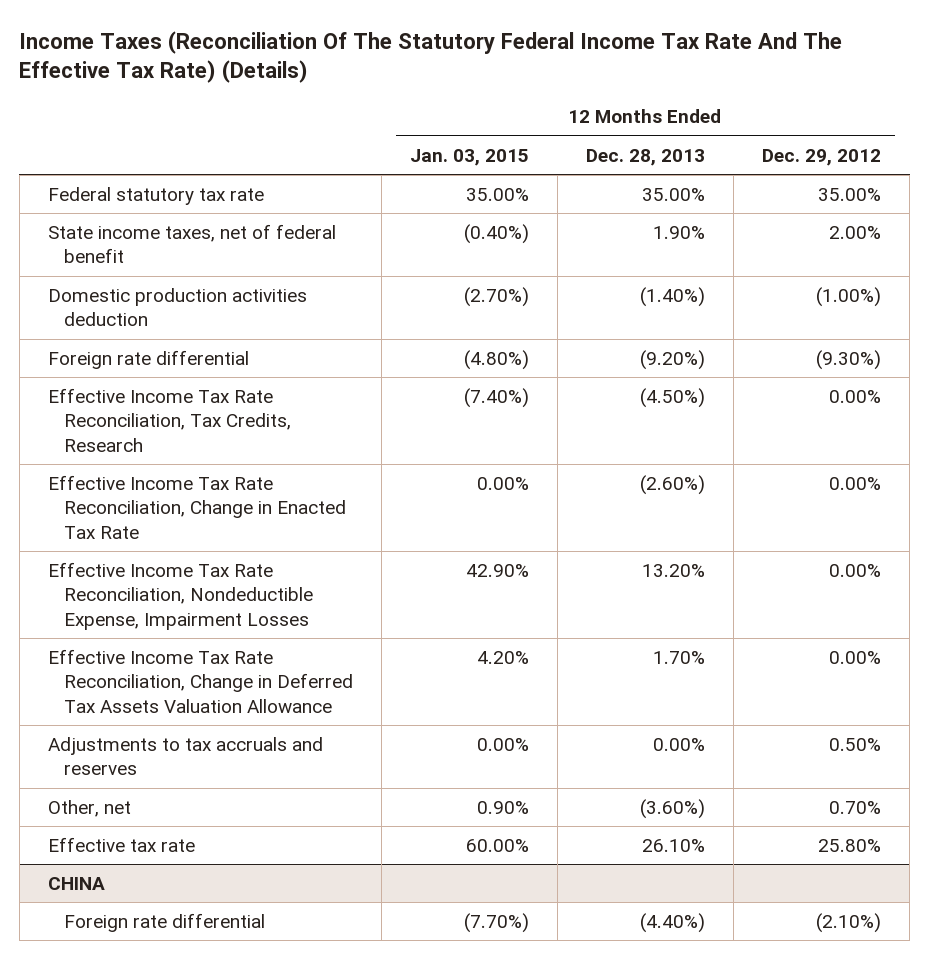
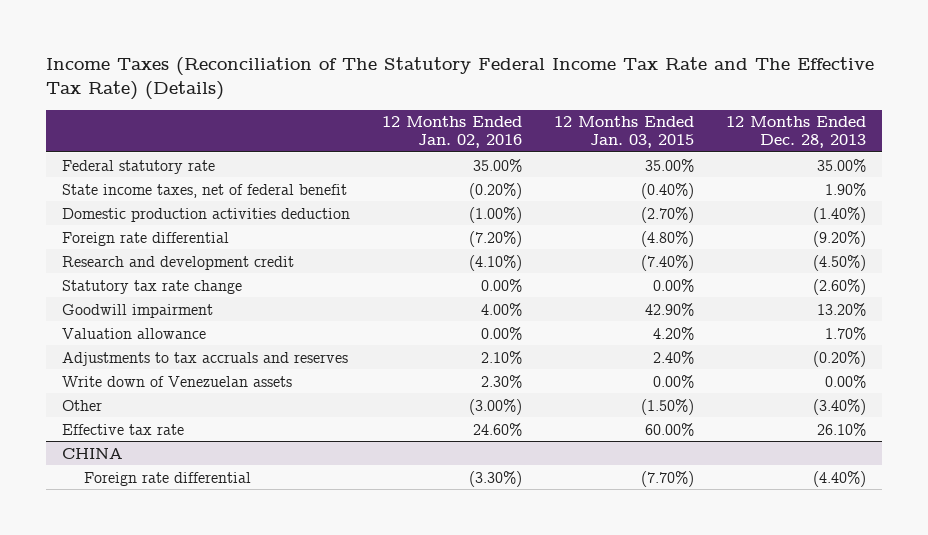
[19,30,843,84] Income Taxes (Reconciliation Of The Statutory Federal Income Tax Rate And The Effective Tax Rate) (Details) -> [46,57,875,101] Income Taxes (Reconciliation of The Statutory Federal Income Tax Rate and The Effective Tax Rate) (Details)
[762,148,882,166] Dec. 29, 2012 -> none
none -> [382,116,523,149] 12 Months Ended Jan. 02, 2016
[47,186,264,205] Federal statutory tax rate -> [62,159,216,174] Federal statutory rate
[47,387,291,452] Effective Income Tax Rate Reconciliation, Tax Credits, Research -> [62,255,295,270] Research and development credit
[47,474,346,539] Effective Income Tax Rate Reconciliation, Change in Enacted Tax Rate -> [62,279,243,294] Statutory tax rate change
[47,561,313,630] Effective Income Tax Rate Reconciliation, Nondeductible Expense, Impairment Losses -> [62,303,214,318] Goodwill impairment
[47,648,353,713] Effective Income Tax Rate Reconciliation, Change in Deferred Tax Assets Valuation Allowance -> [62,327,207,339] Valuation allowance
[476,737,529,751] 0.00% -> [653,350,695,364] 2.40%
[652,737,705,751] 0.00% -> [812,350,866,367] (0.20%)
none -> [62,375,293,387] Write down of Venezuelan assets
[47,799,131,817] Other, net -> [62,399,103,411] Other
[476,800,529,814] 0.90% -> [641,398,695,415] (1.50%)
[639,798,705,819] (3.60%) -> [812,398,866,415] (3.40%)

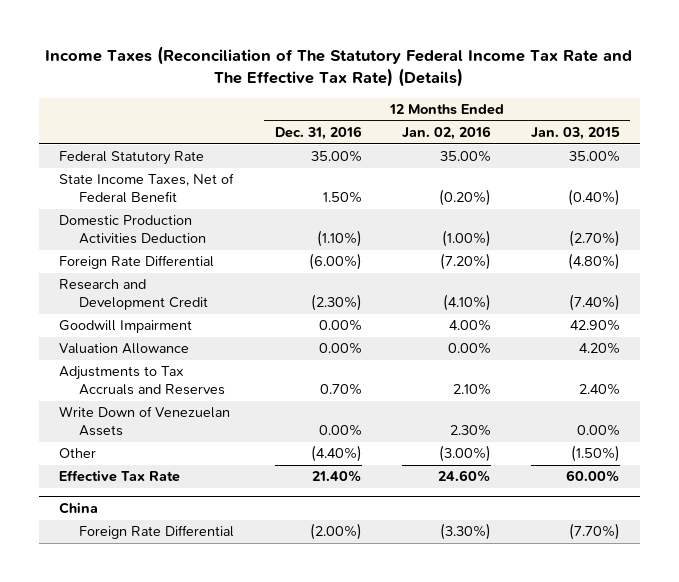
[725,116,866,149] 12 Months Ended Dec. 28, 2013 -> none
none -> [274,126,362,141] Dec. 31, 2016
[62,279,243,294] Statutory tax rate change -> none
[62,159,216,174] Federal statutory rate -> [58,151,204,166] Federal Statutory Rate
[62,183,348,198] State income taxes, net of federal benefit -> [58,173,234,203] State Income Taxes, Net of Federal Benefit
[62,207,351,222] Domestic production activities deduction -> [58,215,207,244] Domestic Production Activities Deduction
[62,231,230,246] Foreign rate differential -> [58,255,214,270] Foreign Rate Differential
[62,255,295,270] Research and development credit -> [58,279,209,310] Research and Development Credit
[62,303,214,318] Goodwill impairment -> [58,320,192,334] Goodwill Impairment
[62,327,207,339] Valuation allowance -> [58,343,189,355] Valuation Allowance
[62,351,349,366] Adjustments to tax accruals and reserves -> [58,366,226,395] Adjustments to Tax Accruals and Reserves
[62,375,293,387] Write down of Venezuelan assets -> [58,406,230,436] Write Down of Venezuelan Assets
[62,423,185,435] Effective tax rate -> [58,470,180,483] Effective Tax Rate
[62,447,124,459] CHINA -> [58,502,98,515] China
[84,471,252,486] Foreign rate differential -> [79,525,235,540] Foreign Rate Differential

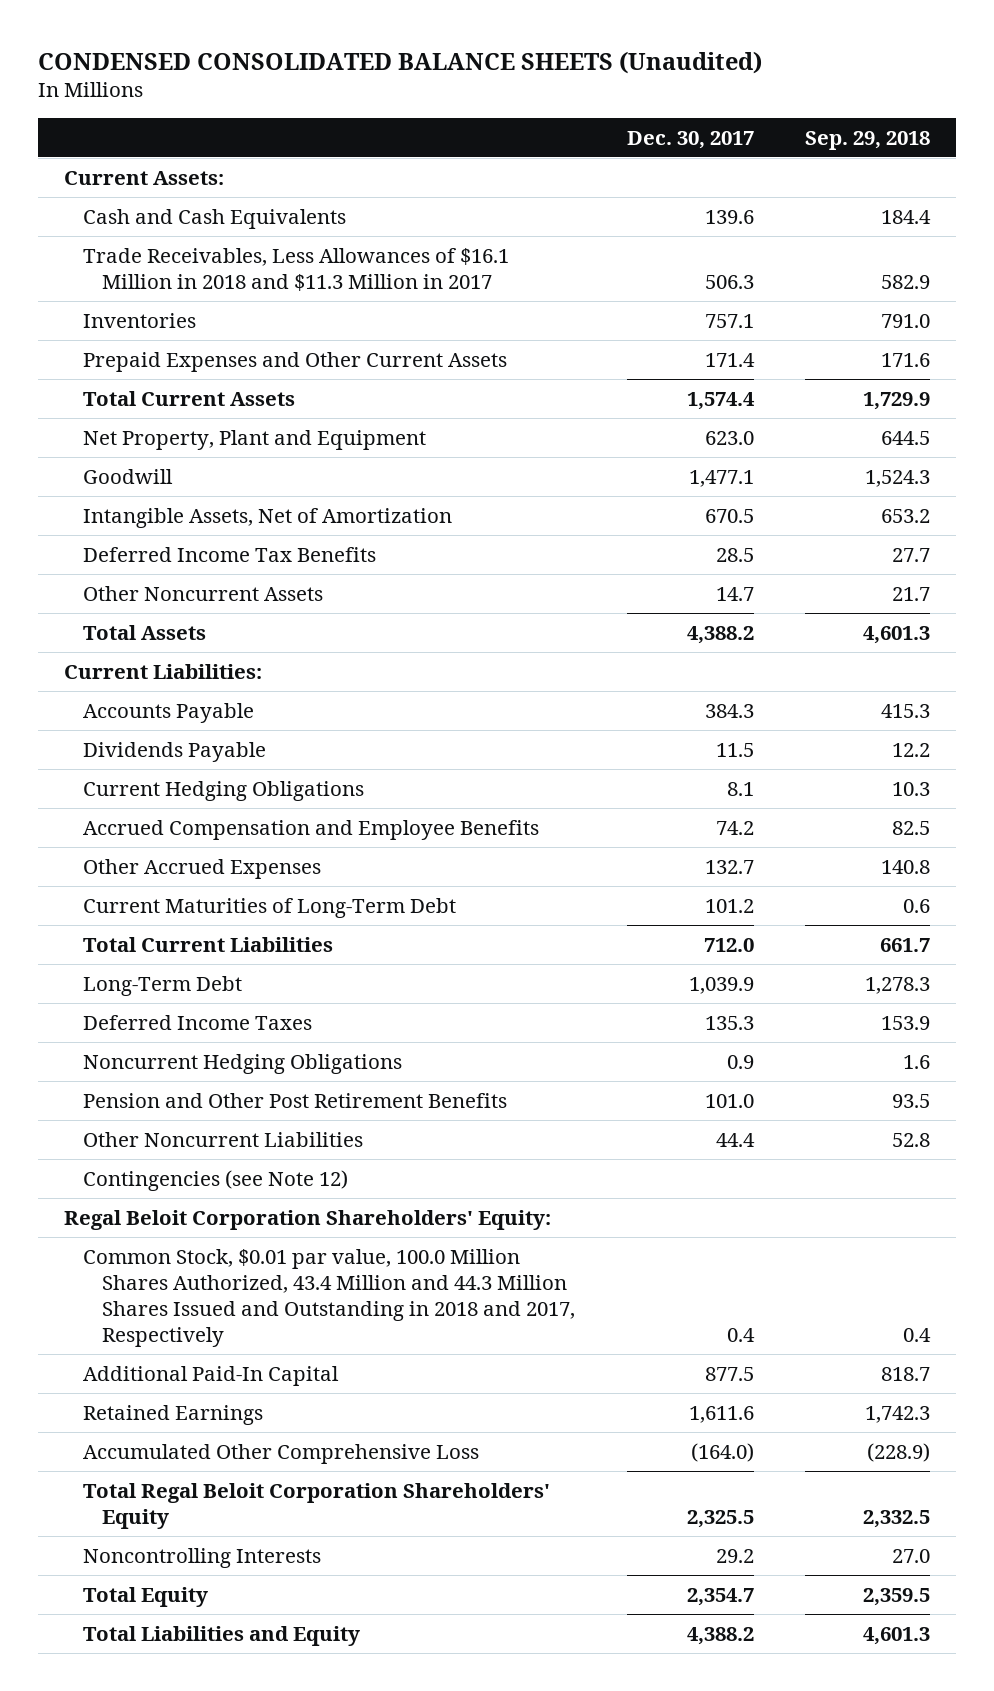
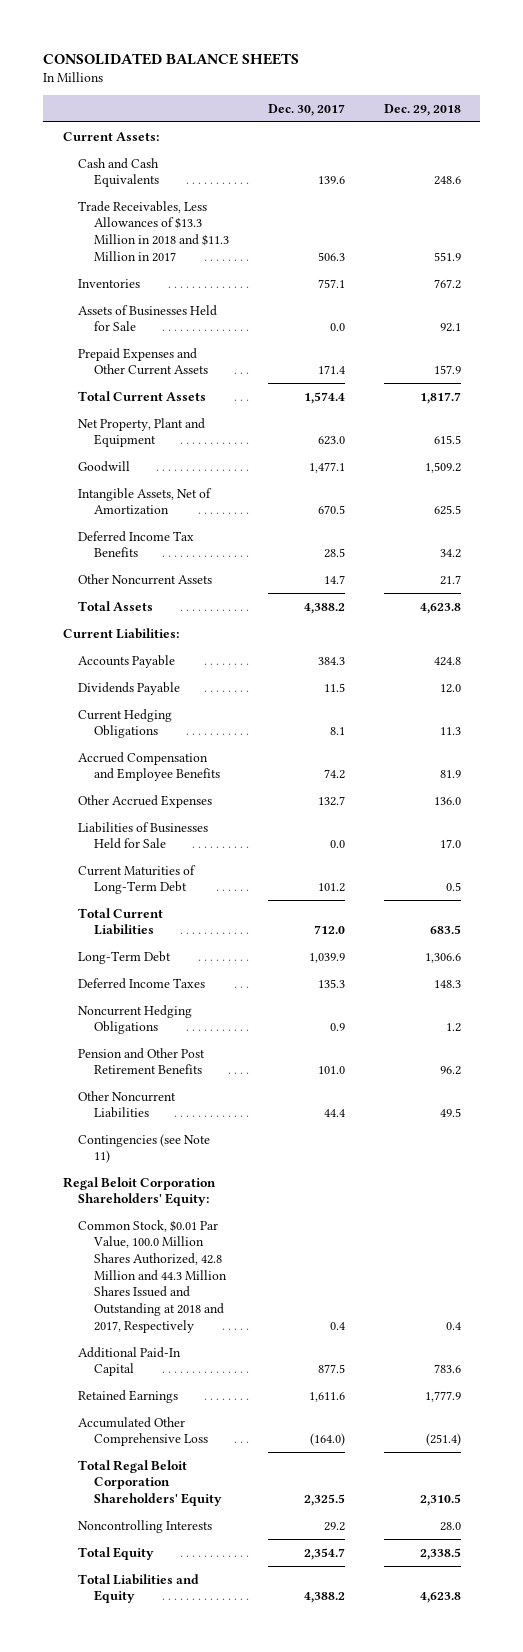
[37,50,762,74] CONDENSED CONSOLIDATED BALANCE SHEETS (Unaudited) -> [43,52,300,65] CONSOLIDATED BALANCE SHEETS
[805,130,931,150] Sep. 29, 2018 -> none
none -> [383,103,461,116] Dec. 29, 2018
[82,247,509,291] Trade Receivables, Less Allowances of $16.1 Million in 2018 and $11.3 Million in 2017 -> [78,200,230,262] Trade Receivables, Less Allowances of $13.3 Million in 2018 and $11.3 Million in 2017
none -> [78,304,218,332] Assets of Businesses Held for Sale
none -> [78,821,209,850] Liabilities of Businesses Held for Sale
[82,1169,348,1191] Contingencies (see Note 12) -> [78,1133,211,1164] Contingencies (see Note 11)
[82,1248,575,1348] Common Stock, $0.01 par value, 100.0 Million Shares Authorized, 43.4 Million and 44.3 Million Shares Issued and Outstanding in 2018 and 2017, Respectively -> [78,1219,228,1333] Common Stock, $0.01 Par Value, 100.0 Million Shares Authorized, 42.8 Million and 44.3 Million Shares Issued and Outstanding at 2018 and 2017, Respectively

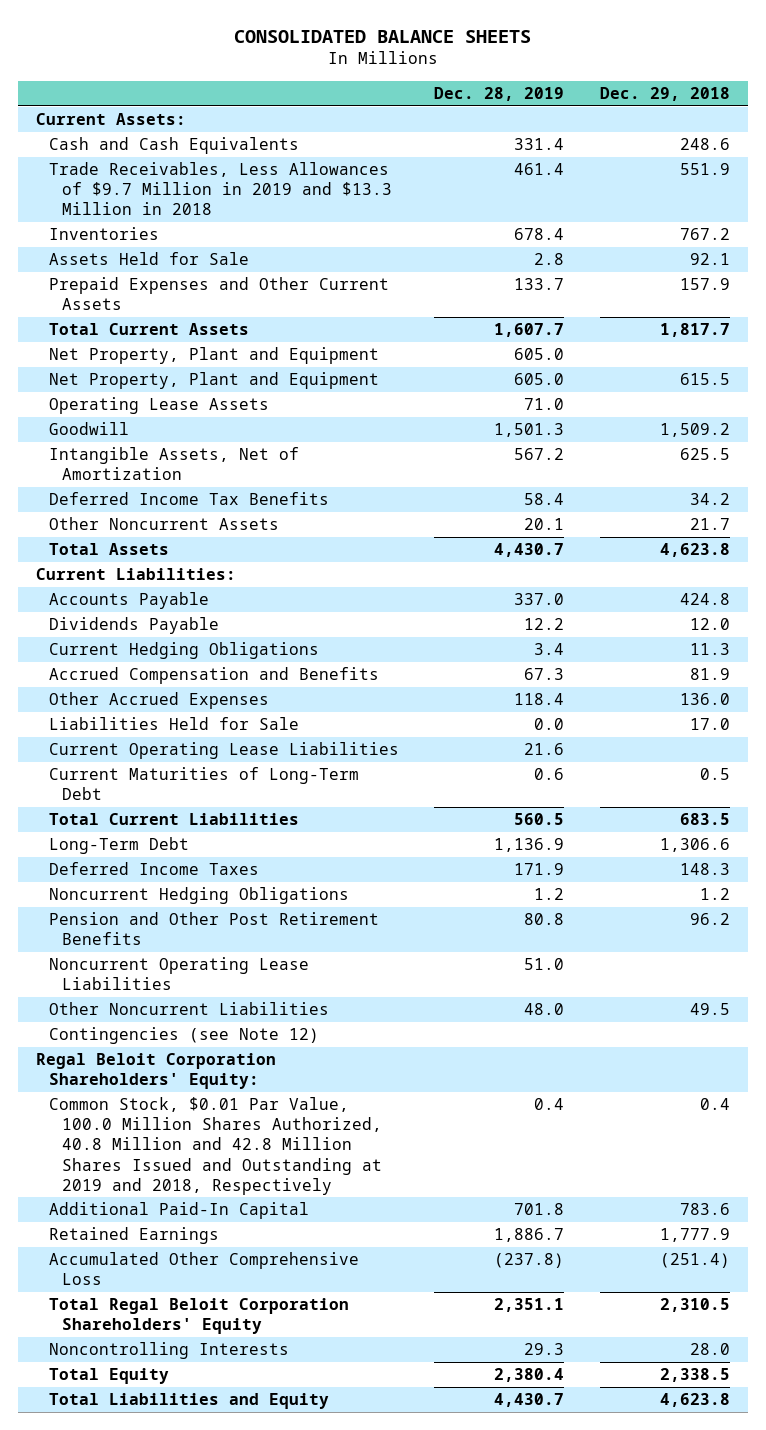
[268,103,346,116] Dec. 30, 2017 -> none
none -> [434,87,565,102] Dec. 28, 2019
[78,200,230,262] Trade Receivables, Less Allowances of $13.3 Million in 2018 and $11.3 Million in 2017 -> [48,162,392,216] Trade Receivables, Less Allowances of $9.7 Million in 2019 and $13.3 Million in 2018
[78,304,218,332] Assets of Businesses Held for Sale -> [48,252,249,266] Assets Held for Sale
none -> [48,347,379,365] Net Property, Plant and Equipment
none -> [48,397,269,415] Operating Lease Assets
[78,751,221,782] Accrued Compensation and Employee Benefits -> [48,667,379,685] Accrued Compensation and Benefits
[78,821,209,850] Liabilities of Businesses Held for Sale -> [48,717,299,731] Liabilities Held for Sale
none -> [48,742,399,760] Current Operating Lease Liabilities
none -> [48,957,309,991] Noncurrent Operating Lease Liabilities
[78,1133,211,1164] Contingencies (see Note 11) -> [48,1027,319,1045] Contingencies (see Note 12)
[78,1219,228,1333] Common Stock, $0.01 Par Value, 100.0 Million Shares Authorized, 42.8 Million and 44.3 Million Shares Issued and Outstanding at 2018 and 2017, Respectively -> [48,1097,382,1195] Common Stock, $0.01 Par Value, 100.0 Million Shares Authorized, 40.8 Million and 42.8 Million Shares Issued and Outstanding at 2019 and 2018, Respectively

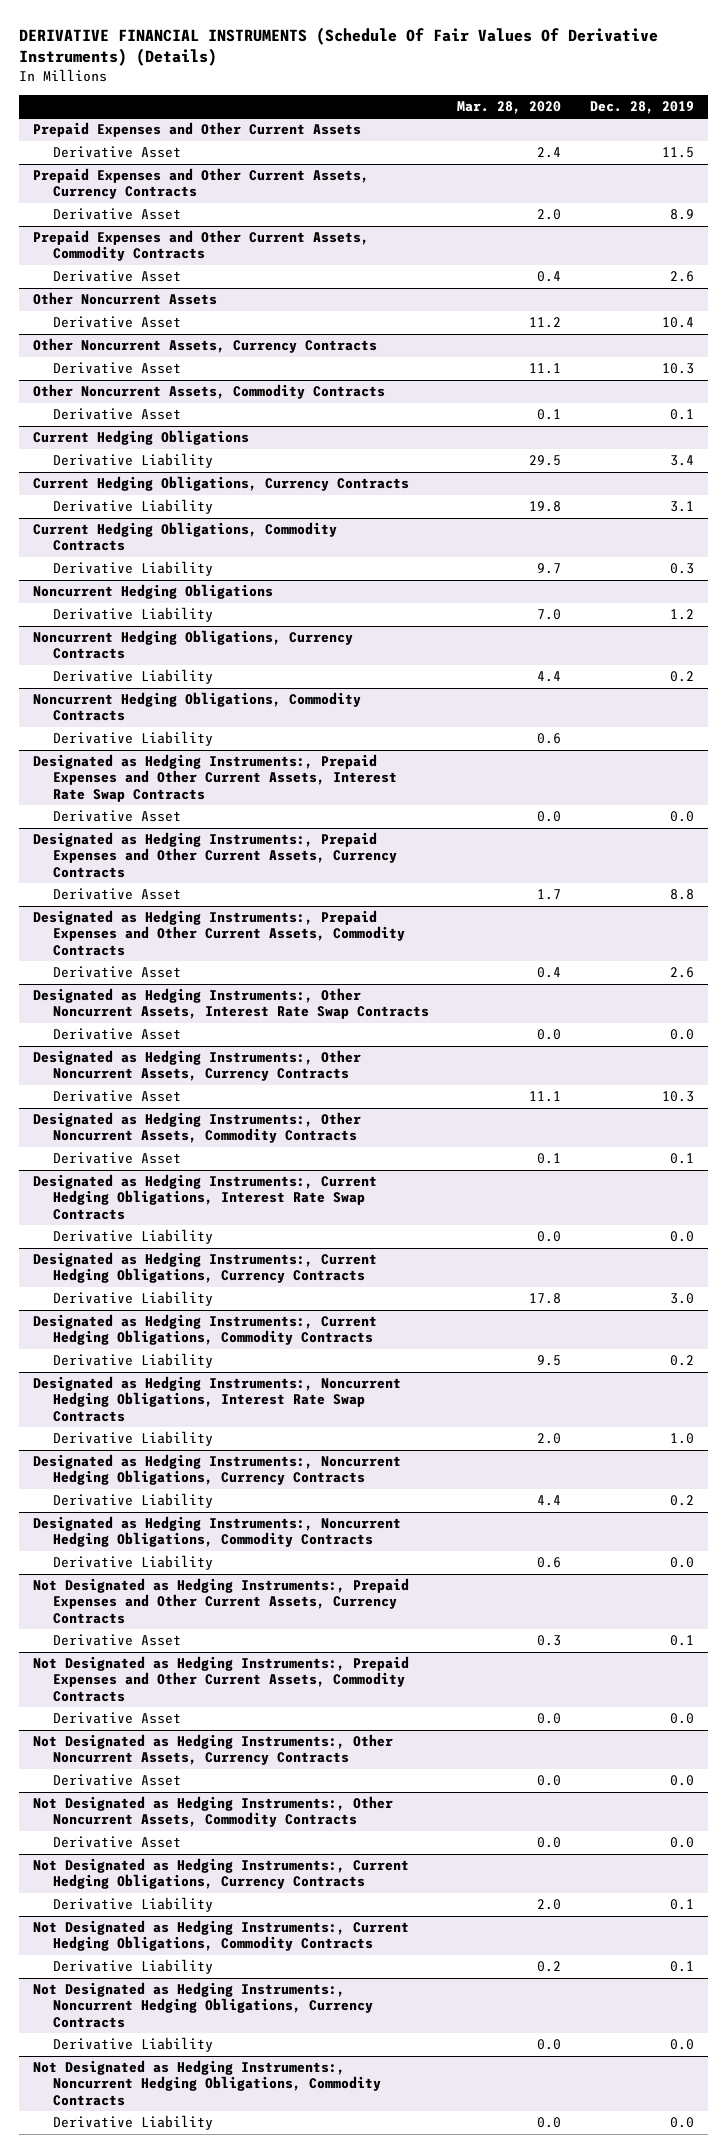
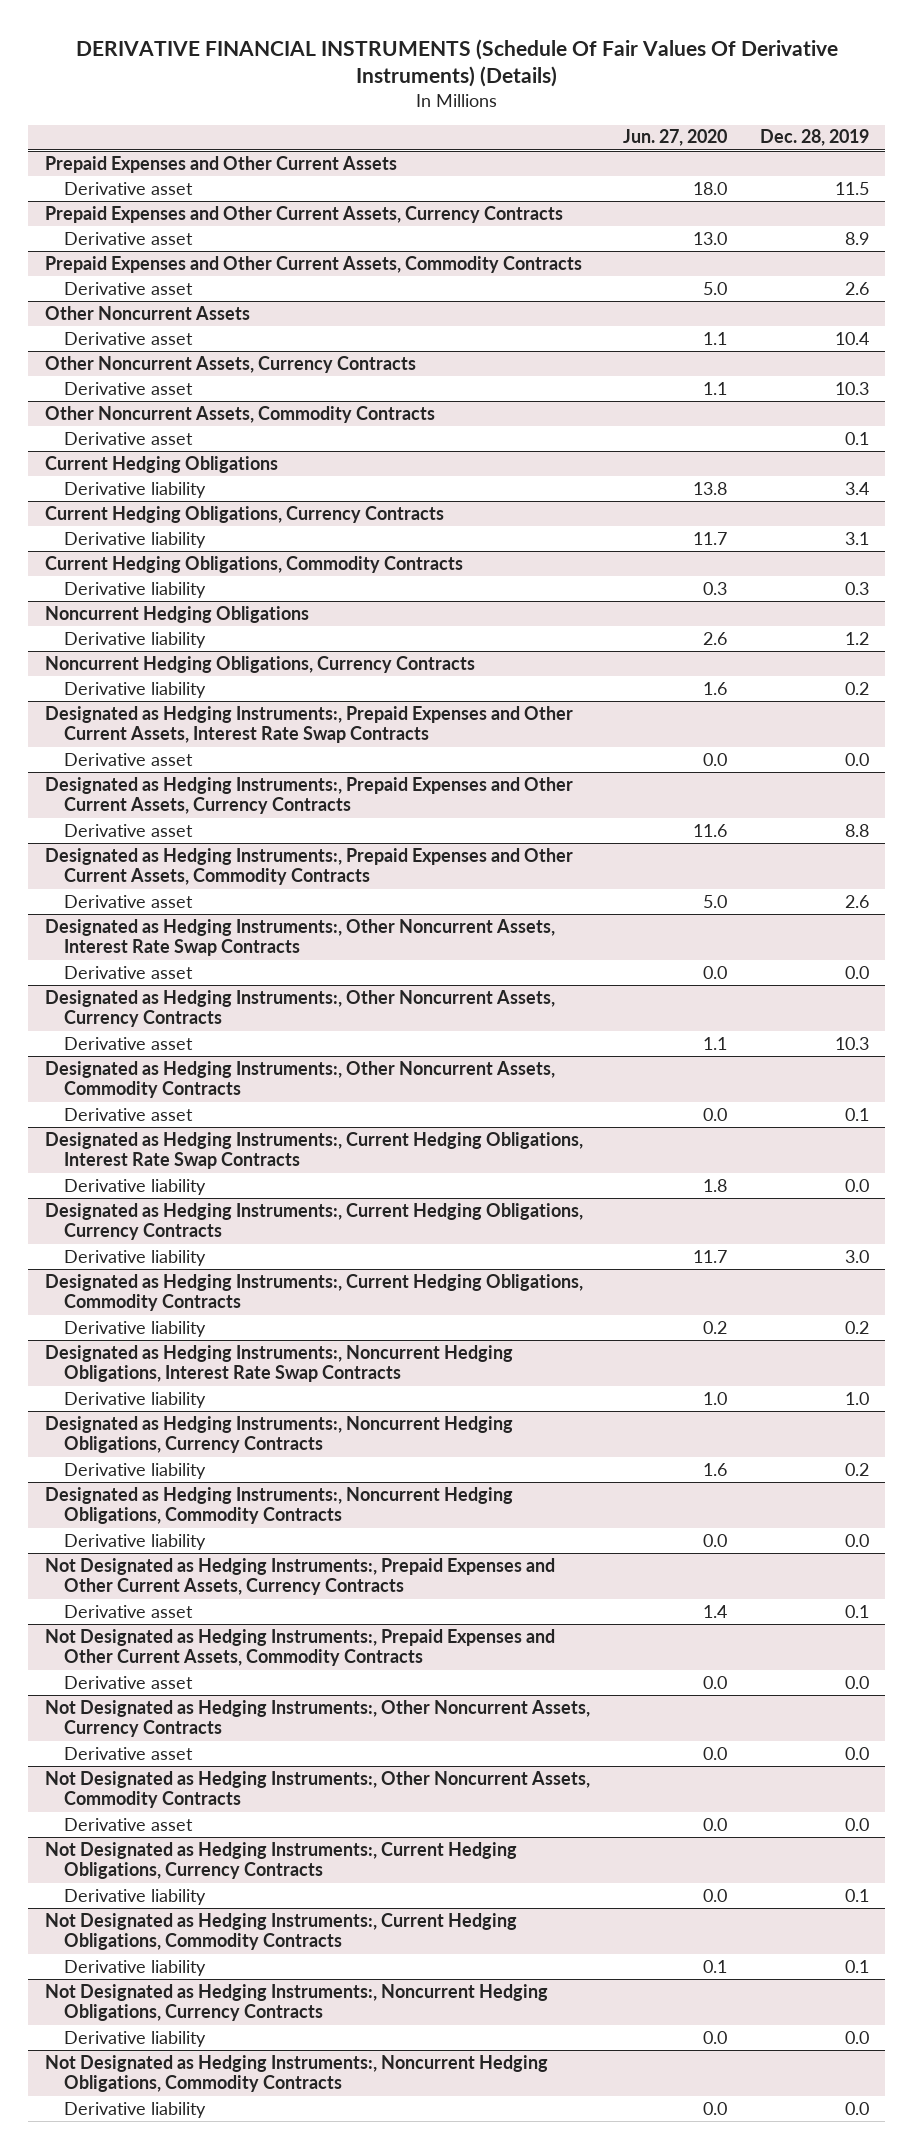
[457,100,562,114] Mar. 28, 2020 -> none
none -> [622,129,727,147] Jun. 27, 2020
[53,146,182,159] Derivative Asset -> [63,181,193,195] Derivative asset
[53,208,182,221] Derivative Asset -> [63,231,193,245] Derivative asset
[53,270,182,283] Derivative Asset -> [63,281,193,295] Derivative asset
[53,316,182,329] Derivative Asset -> [63,331,193,345] Derivative asset
[53,362,182,375] Derivative Asset -> [63,381,193,395] Derivative asset
[53,408,182,421] Derivative Asset -> [63,431,193,445] Derivative asset
[53,453,214,469] Derivative Liability -> [63,481,206,498] Derivative liability
[53,499,214,515] Derivative Liability -> [63,531,206,548] Derivative liability
[53,561,214,577] Derivative Liability -> [63,581,206,598] Derivative liability
[53,607,214,623] Derivative Liability -> [63,631,206,648] Derivative liability
[33,692,362,722] Noncurrent Hedging Obligations, Commodity Contracts -> none
[53,731,214,747] Derivative Liability -> none
[53,669,214,685] Derivative Liability -> [63,681,206,698] Derivative liability
[53,810,182,823] Derivative Asset -> [63,752,193,766] Derivative asset
[53,888,182,901] Derivative Asset -> [63,823,193,837] Derivative asset
[53,966,182,979] Derivative Asset -> [63,894,193,908] Derivative asset
[53,1028,182,1041] Derivative Asset -> [63,965,193,979] Derivative asset
[53,1090,182,1103] Derivative Asset -> [63,1036,193,1050] Derivative asset
[53,1152,182,1165] Derivative Asset -> [63,1107,193,1121] Derivative asset
[53,1229,214,1245] Derivative Liability -> [63,1178,206,1195] Derivative liability
[53,1291,214,1307] Derivative Liability -> [63,1249,206,1266] Derivative liability
[53,1353,214,1369] Derivative Liability -> [63,1320,206,1337] Derivative liability
[53,1431,214,1447] Derivative Liability -> [63,1391,206,1408] Derivative liability
[53,1493,214,1509] Derivative Liability -> [63,1462,206,1479] Derivative liability
[53,1555,214,1571] Derivative Liability -> [63,1533,206,1550] Derivative liability
[53,1634,182,1647] Derivative Asset -> [63,1604,193,1618] Derivative asset
[53,1712,182,1725] Derivative Asset -> [63,1675,193,1689] Derivative asset
[53,1774,182,1787] Derivative Asset -> [63,1746,193,1760] Derivative asset
[53,1836,182,1849] Derivative Asset -> [63,1817,193,1831] Derivative asset
[53,1897,214,1913] Derivative Liability -> [63,1888,206,1905] Derivative liability
[53,1959,214,1975] Derivative Liability -> [63,1959,206,1976] Derivative liability
[53,2037,214,2053] Derivative Liability -> [63,2030,206,2047] Derivative liability
[53,2115,214,2131] Derivative Liability -> [63,2101,206,2118] Derivative liability

